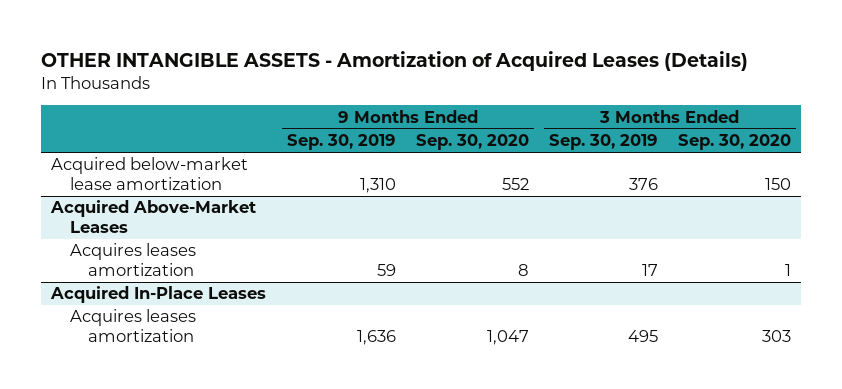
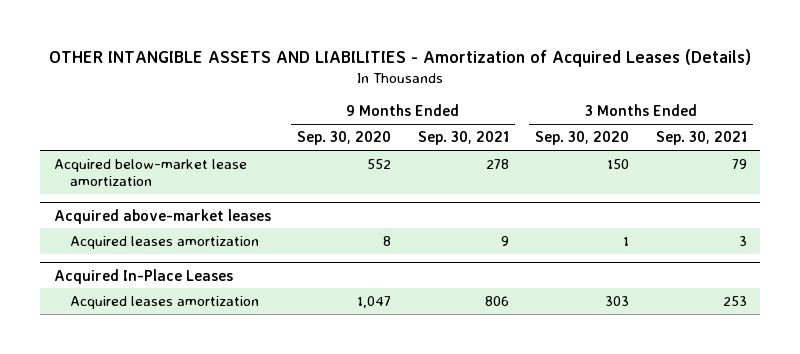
[41,50,749,71] OTHER INTANGIBLE ASSETS - Amortization of Acquired Leases (Details) -> [49,49,752,68] OTHER INTANGIBLE ASSETS AND LIABILITIES - Amortization of Acquired Leases (Details)
[286,134,396,151] Sep. 30, 2019 -> none
[548,134,658,151] Sep. 30, 2019 -> none
none -> [417,131,509,146] Sep. 30, 2021
none -> [655,131,747,146] Sep. 30, 2021
[50,200,257,233] Acquired Above-Market Leases -> [53,208,271,224] Acquired above-market leases
[69,243,196,276] Acquires leases amortization -> [70,235,260,249] Acquired leases amortization
[69,309,196,342] Acquires leases amortization -> [70,295,260,309] Acquired leases amortization

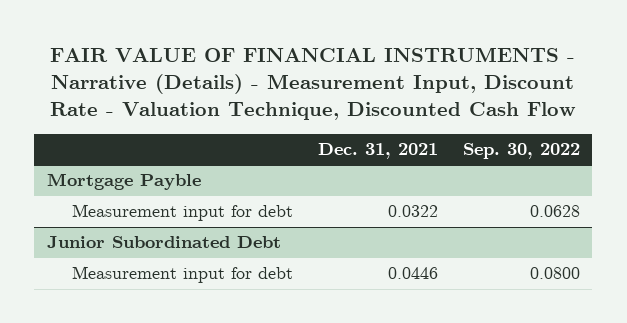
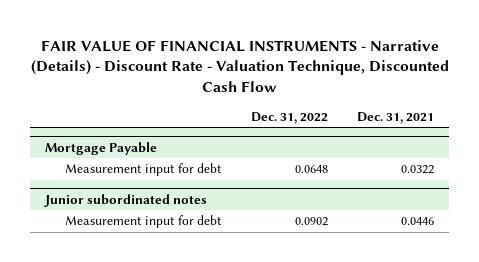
[50,46,577,121] FAIR VALUE OF FINANCIAL INSTRUMENTS - Narrative (Details) - Measurement Input, Discount Rate - Valuation Technique, Discounted Cash Flow -> [30,39,449,93] FAIR VALUE OF FINANCIAL INSTRUMENTS - Narrative (Details) - Discount Rate - Valuation Technique, Discounted Cash Flow
[462,143,580,160] Sep. 30, 2022 -> none
none -> [250,111,328,124] Dec. 31, 2022
[46,173,201,191] Mortgage Payble -> [44,141,157,155] Mortgage Payable
[46,236,281,249] Junior Subordinated Debt -> [43,193,207,207] Junior subordinated notes

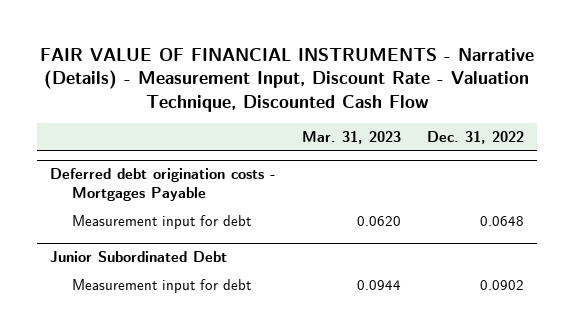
[30,39,449,93] FAIR VALUE OF FINANCIAL INSTRUMENTS - Narrative (Details) - Discount Rate - Valuation Technique, Discounted Cash Flow -> [39,47,534,112] FAIR VALUE OF FINANCIAL INSTRUMENTS - Narrative (Details) - Measurement Input, Discount Rate - Valuation Technique, Discounted Cash Flow
[357,111,435,124] Dec. 31, 2021 -> none
none -> [301,131,401,145] Mar. 31, 2023
[44,141,157,155] Mortgage Payable -> [50,168,277,202] Deferred debt origination costs - Mortgages Payable
[43,193,207,207] Junior subordinated notes -> [50,251,228,263] Junior Subordinated Debt

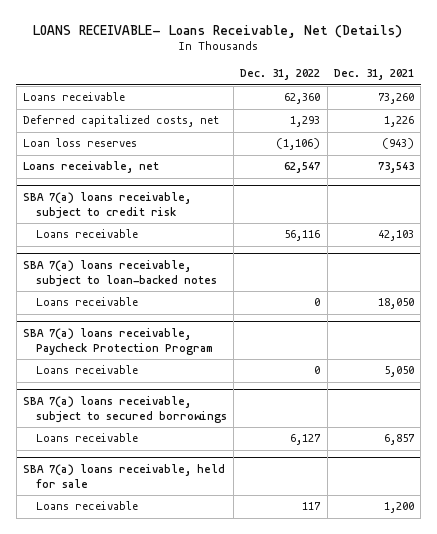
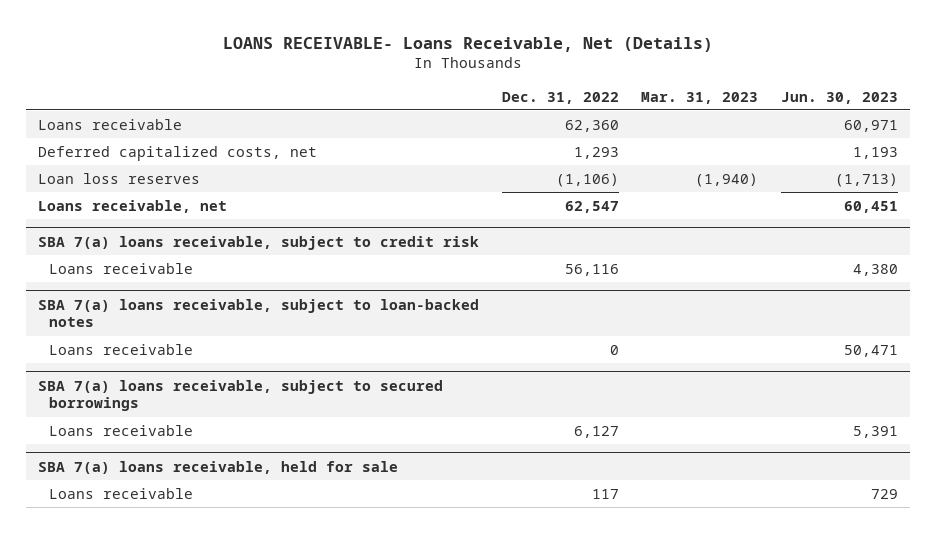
[333,69,414,81] Dec. 31, 2021 -> none
none -> [641,91,759,104] Mar. 31, 2023
none -> [781,91,899,104] Jun. 30, 2023
[23,327,212,355] SBA 7(a) loans receivable, Paycheck Protection Program -> none
[35,365,138,375] Loans receivable -> none

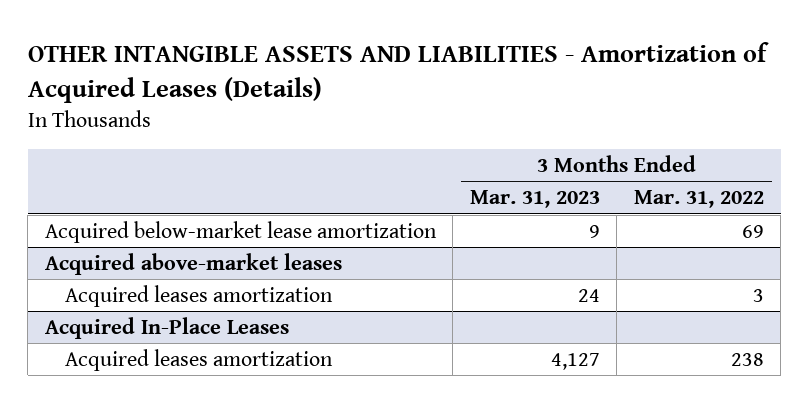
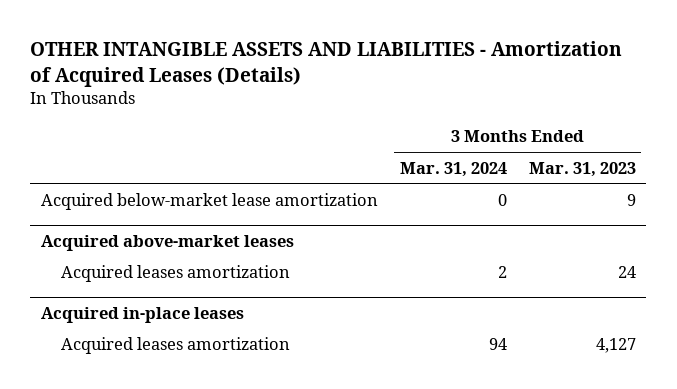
[633,190,764,209] Mar. 31, 2022 -> none
none -> [399,161,507,177] Mar. 31, 2024
[44,317,289,340] Acquired In-Place Leases -> [41,306,245,323] Acquired in-place leases

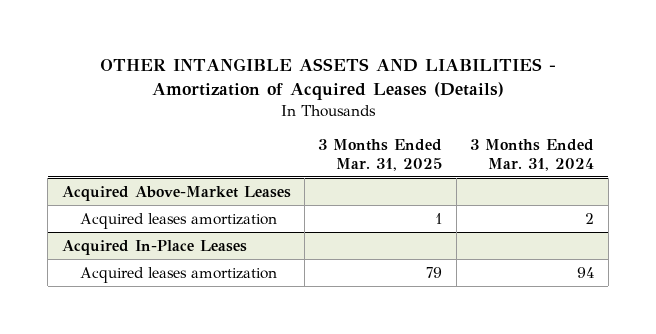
[528,161,636,177] Mar. 31, 2023 -> none
none -> [318,138,443,171] 3 Months Ended Mar. 31, 2025
[41,192,379,210] Acquired below-market lease amortization -> none
[41,234,295,251] Acquired above-market leases -> [61,185,291,201] Acquired Above-Market Leases
[41,306,245,323] Acquired in-place leases -> [61,239,247,255] Acquired In-Place Leases

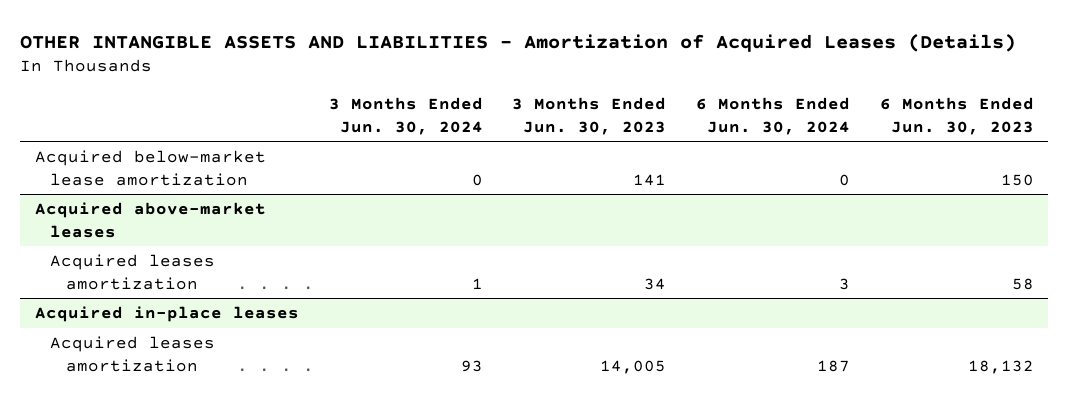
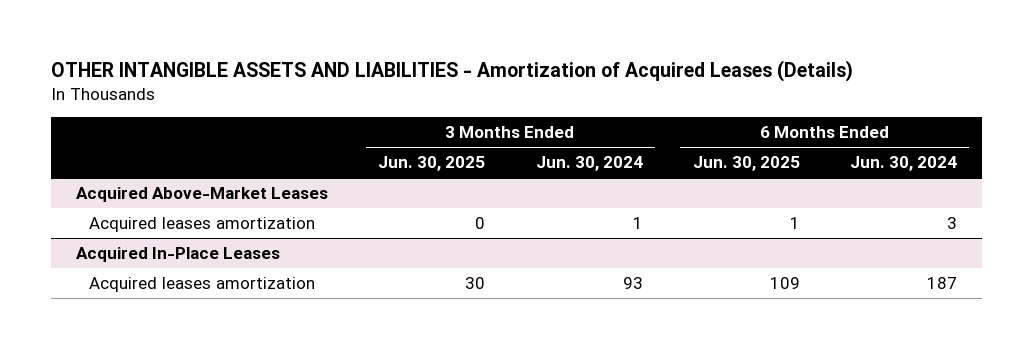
[512,97,667,135] 3 Months Ended Jun. 30, 2023 -> none
[879,97,1034,135] 6 Months Ended Jun. 30, 2023 -> none
none -> [378,156,486,172] Jun. 30, 2025
none -> [692,156,800,172] Jun. 30, 2025
[34,149,266,186] Acquired below-market lease amortization -> none
[34,201,266,238] Acquired above-market leases -> [76,186,329,202] Acquired Above-Market Leases
[34,305,299,322] Acquired in-place leases -> [76,246,281,262] Acquired In-Place Leases

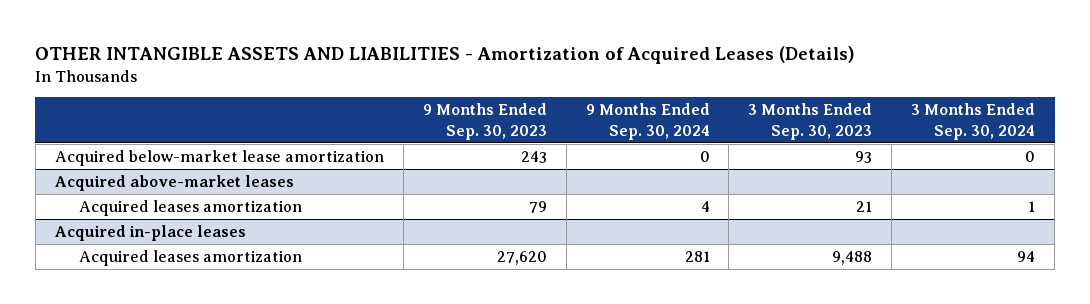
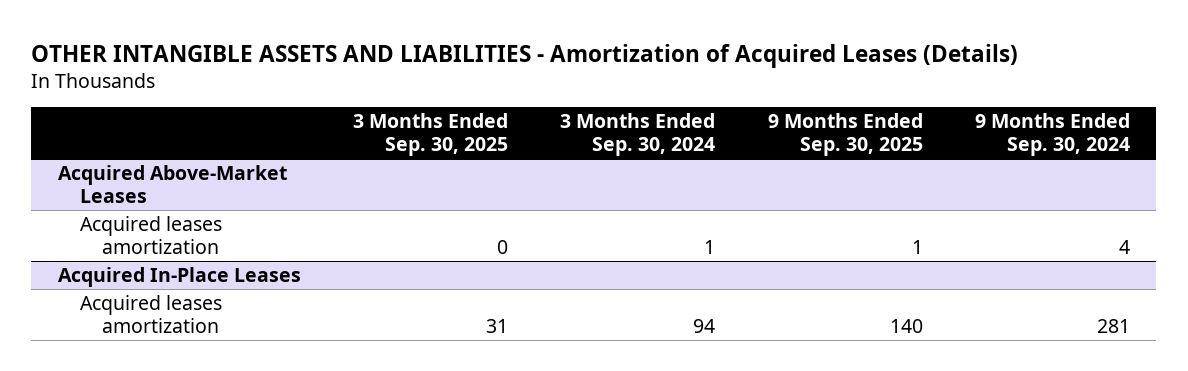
[422,103,547,140] 9 Months Ended Sep. 30, 2023 -> none
[748,103,873,140] 3 Months Ended Sep. 30, 2023 -> none
none -> [352,113,508,157] 3 Months Ended Sep. 30, 2025
none -> [767,113,923,157] 9 Months Ended Sep. 30, 2025
[54,149,384,166] Acquired below-market lease amortization -> none
[54,174,294,191] Acquired above-market leases -> [57,165,287,204] Acquired Above-Market Leases
[54,224,246,241] Acquired in-place leases -> [57,267,301,288] Acquired In-Place Leases

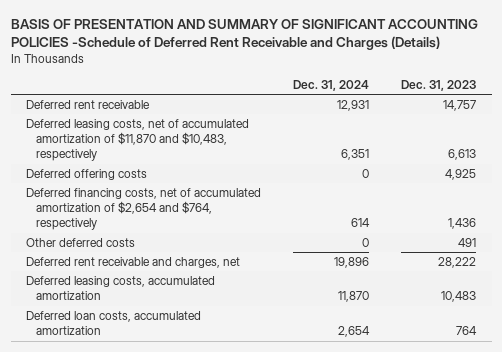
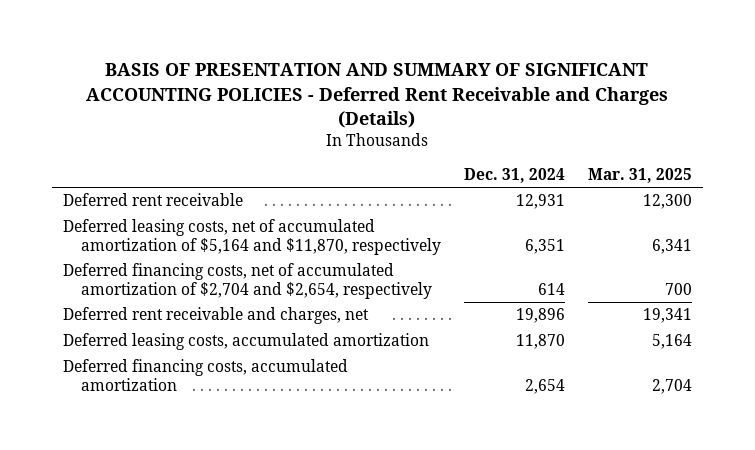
[10,18,478,51] BASIS OF PRESENTATION AND SUMMARY OF SIGNIFICANT ACCOUNTING POLICIES -Schedule of Deferred Rent Receivable and Charges (Details) -> [86,63,669,128] BASIS OF PRESENTATION AND SUMMARY OF SIGNIFICANT ACCOUNTING POLICIES - Deferred Rent Receivable and Charges (Details)
[400,79,476,91] Dec. 31, 2023 -> none
none -> [587,168,692,184] Mar. 31, 2025
[26,168,148,180] Deferred offering costs -> none
[26,237,136,247] Other deferred costs -> none
[26,118,250,162] Deferred leasing costs, net of accumulated amortization of $11,870 and $10,483, respectively -> [63,219,441,256] Deferred leasing costs, net of accumulated amortization of $5,164 and $11,870, respectively
[26,187,262,231] Deferred financing costs, net of accumulated amortization of $2,654 and $764, respectively -> [63,263,432,300] Deferred financing costs, net of accumulated amortization of $2,704 and $2,654, respectively
[26,310,202,336] Deferred loan costs, accumulated amortization -> [63,359,349,392] Deferred financing costs, accumulated amortization

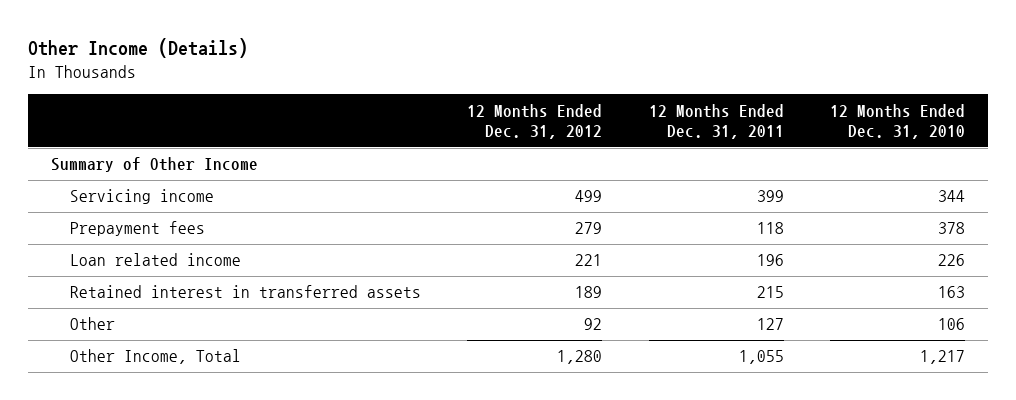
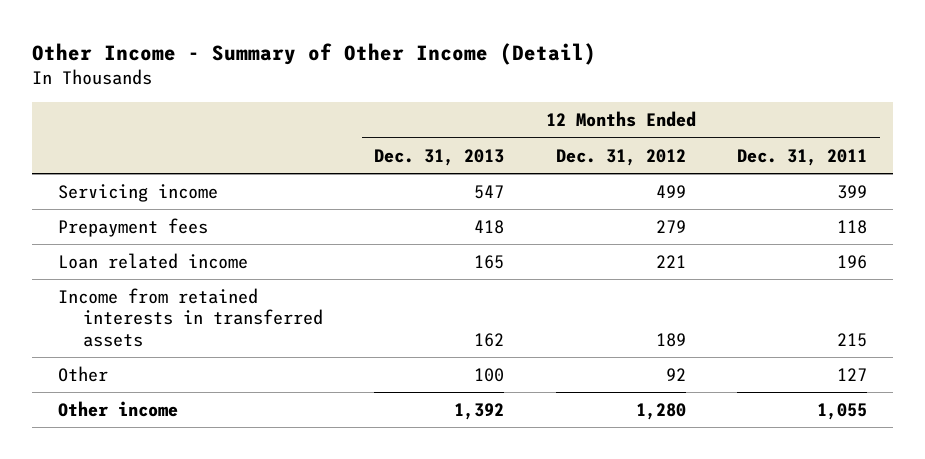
[27,38,248,59] Other Income (Details) -> [32,43,597,66] Other Income - Summary of Other Income (Detail)
[829,103,965,140] 12 Months Ended Dec. 31, 2010 -> none
none -> [374,148,505,166] Dec. 31, 2013
[50,157,258,173] Summary of Other Income -> none
[70,285,422,299] Retained interest in transferred assets -> [57,287,324,347] Income from retained interests in transferred assets
[70,349,242,365] Other Income, Total -> [57,400,178,417] Other income

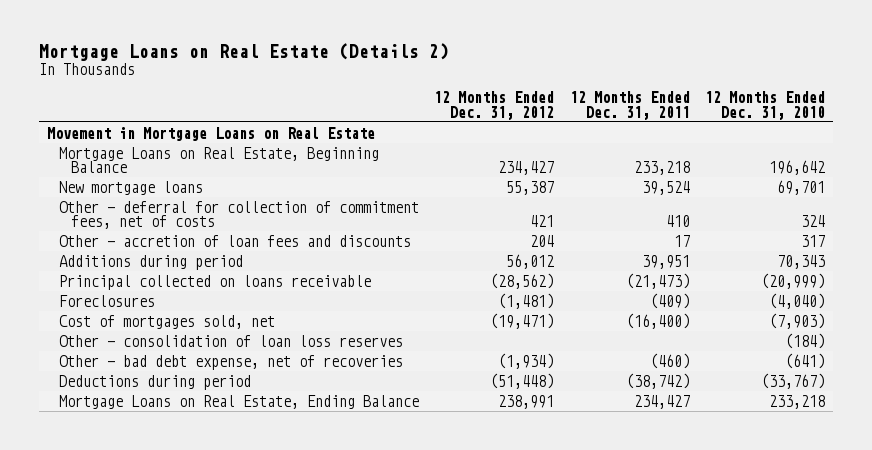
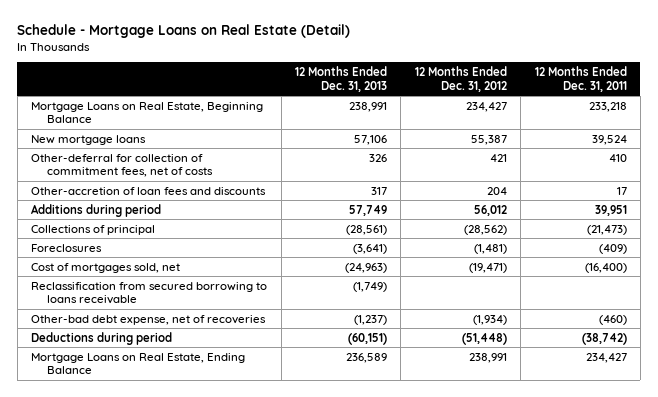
[38,43,449,62] Mortgage Loans on Real Estate (Details 2) -> [17,24,351,39] Schedule - Mortgage Loans on Real Estate (Detail)
[705,91,826,120] 12 Months Ended Dec. 31, 2010 -> none
none -> [294,65,387,92] 12 Months Ended Dec. 31, 2013
[46,126,375,141] Movement in Mortgage Loans on Real Estate -> none
[58,200,419,230] Other - deferral for collection of commitment fees, net of costs -> [31,153,214,178] Other-deferral for collection of commitment fees, net of costs
[58,234,411,247] Other - accretion of loan fees and discounts -> [31,186,267,195] Other-accretion of loan fees and discounts
[58,274,371,290] Principal collected on loans receivable -> [31,224,156,235] Collections of principal
[58,334,403,347] Other - consolidation of loan loss reserves -> [31,281,268,305] Reclassification from secured borrowing to loans receivable
[58,354,403,370] Other - bad debt expense, net of recoveries -> [31,314,267,325] Other-bad debt expense, net of recoveries

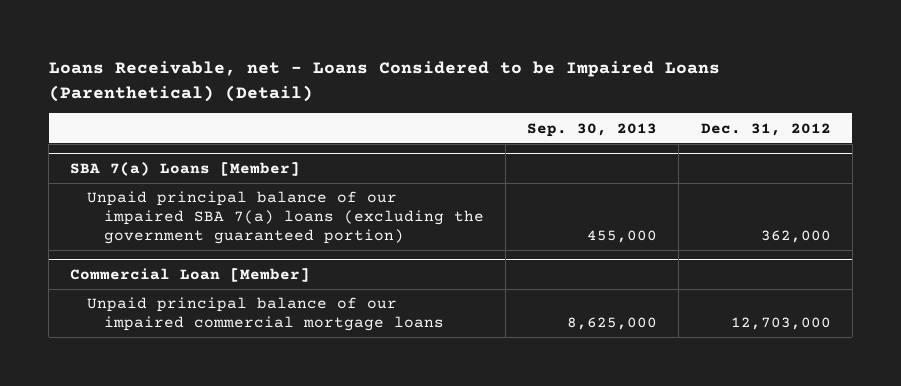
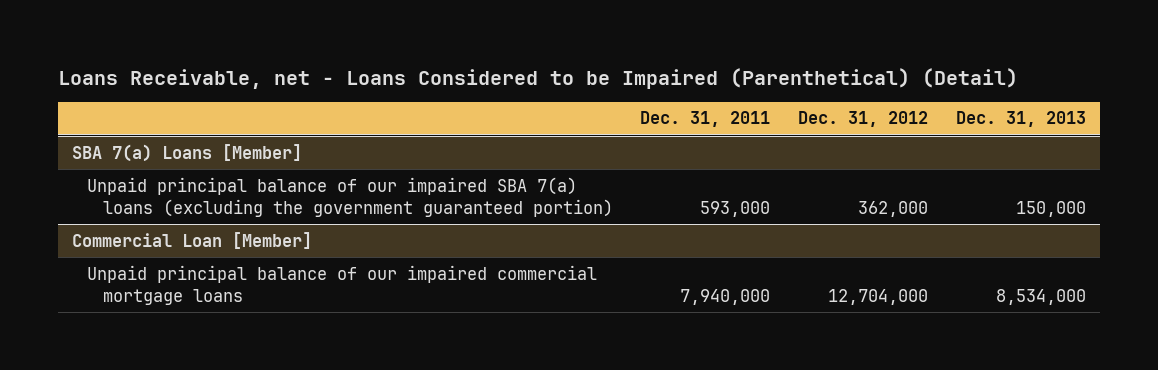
[48,61,720,102] Loans Receivable, net - Loans Considered to be Impaired Loans (Parenthetical) (Detail) -> [58,67,1019,89] Loans Receivable, net - Loans Considered to be Impaired (Parenthetical) (Detail)
[527,122,658,137] Sep. 30, 2013 -> none
none -> [640,111,771,128] Dec. 31, 2011
none -> [956,111,1087,128] Dec. 31, 2013
[730,316,831,330] 12,703,000 -> [828,288,929,305] 12,704,000

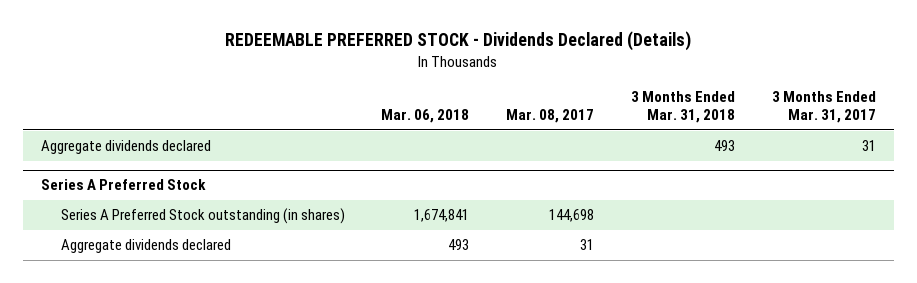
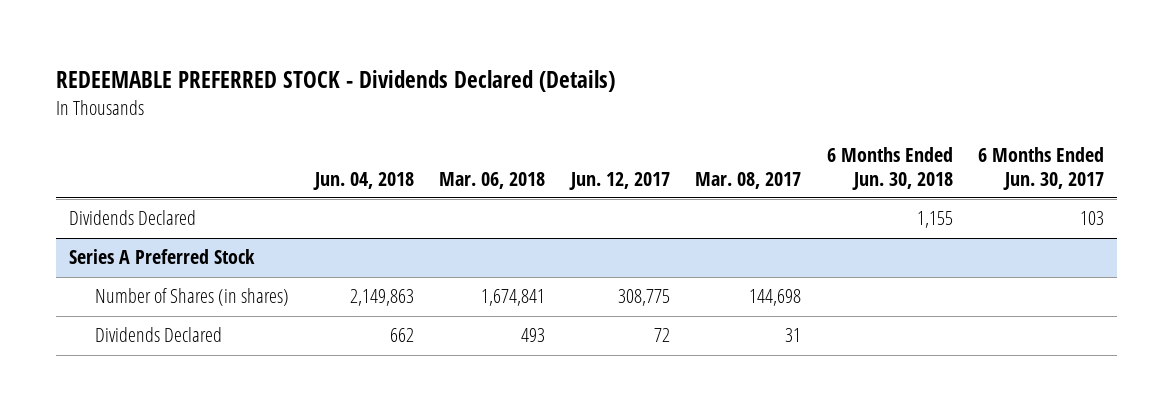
[630,90,735,124] 3 Months Ended Mar. 31, 2018 -> none
[771,90,876,124] 3 Months Ended Mar. 31, 2017 -> none
none -> [312,171,414,190] Jun. 04, 2018
none -> [568,171,670,190] Jun. 12, 2017
none -> [826,146,953,190] 6 Months Ended Jun. 30, 2018
none -> [978,146,1105,190] 6 Months Ended Jun. 30, 2017
[41,140,212,155] Aggregate dividends declared -> [69,210,197,226] Dividends Declared
[60,208,345,225] Series A Preferred Stock outstanding (in shares) -> [95,288,290,307] Number of Shares (in shares)
[60,239,231,254] Aggregate dividends declared -> [95,327,223,343] Dividends Declared

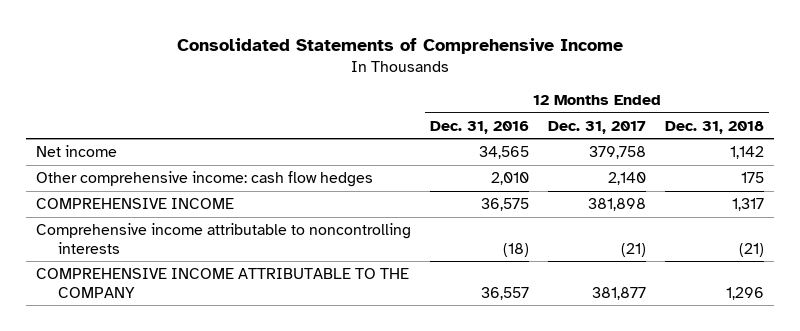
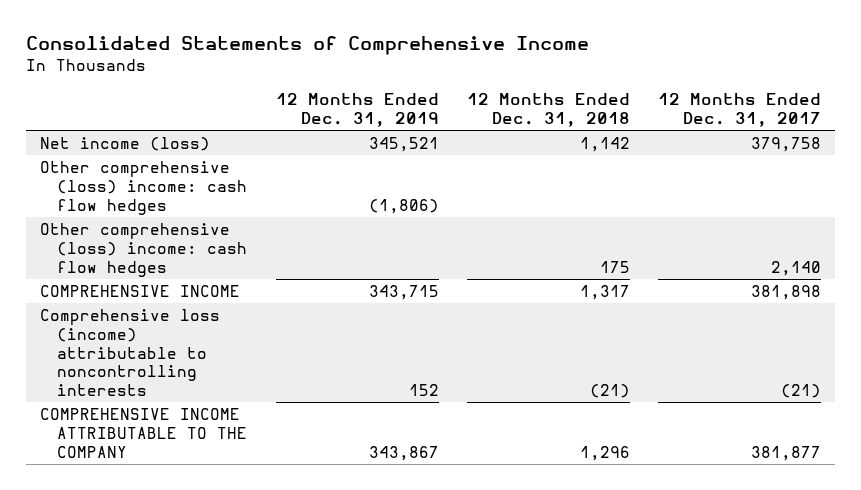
[430,120,530,134] Dec. 31, 2016 -> none
none -> [275,93,439,127] 12 Months Ended Dec. 31, 2019
[35,145,117,158] Net income -> [40,137,211,152] Net income (loss)
none -> [40,161,248,215] Other comprehensive (loss) income: cash flow hedges
[35,171,373,188] Other comprehensive income: cash flow hedges -> [40,223,248,277] Other comprehensive (loss) income: cash flow hedges
[35,223,411,254] Comprehensive income attributable to noncontrolling interests -> [40,309,221,397] Comprehensive loss (income) attributable to noncontrolling interests

